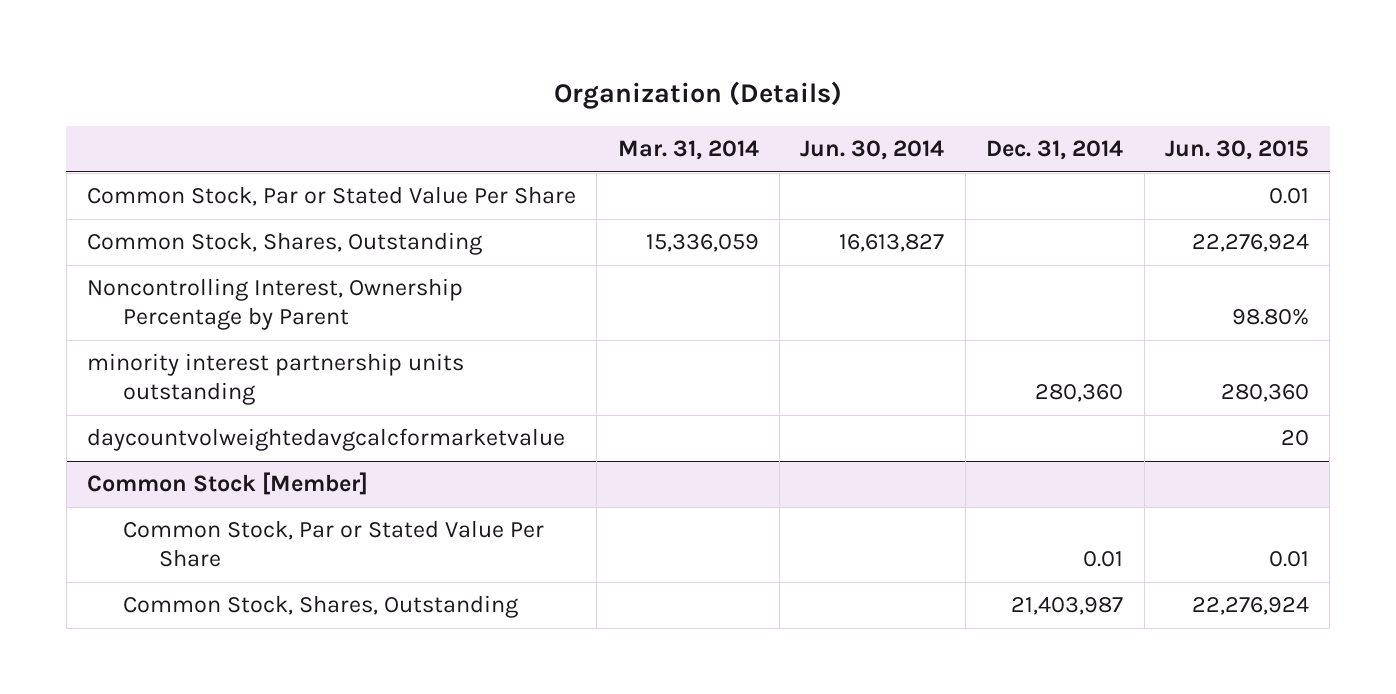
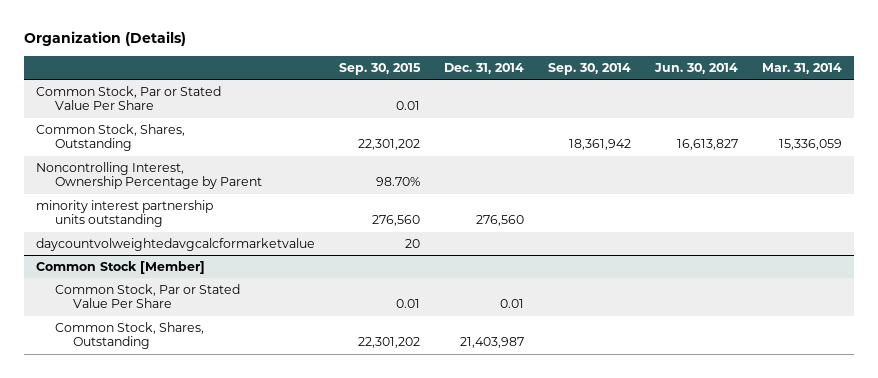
[1164,140,1309,161] Jun. 30, 2015 -> none
none -> [339,62,422,75] Sep. 30, 2015
none -> [547,62,631,75] Sep. 30, 2014
[1035,384,1124,403] 280,360 -> [476,215,525,227] 276,560

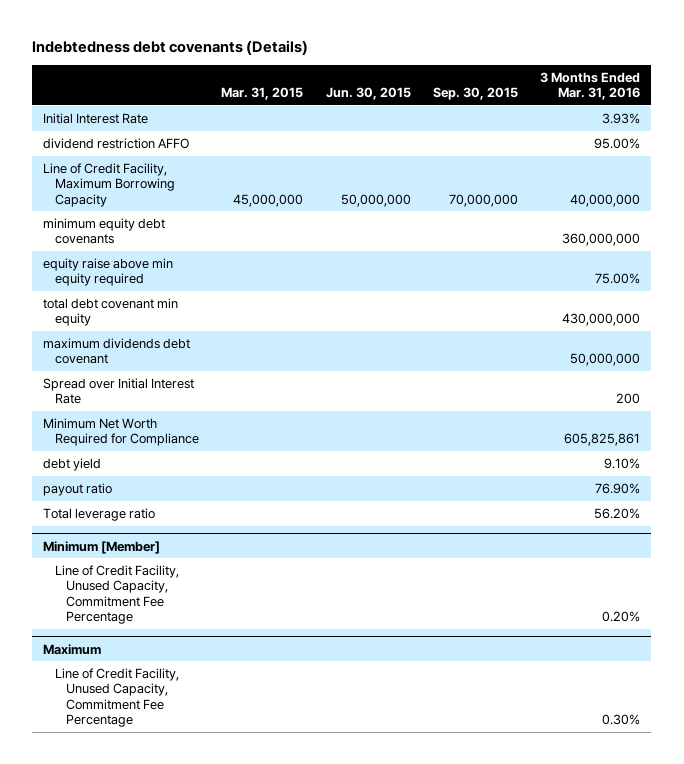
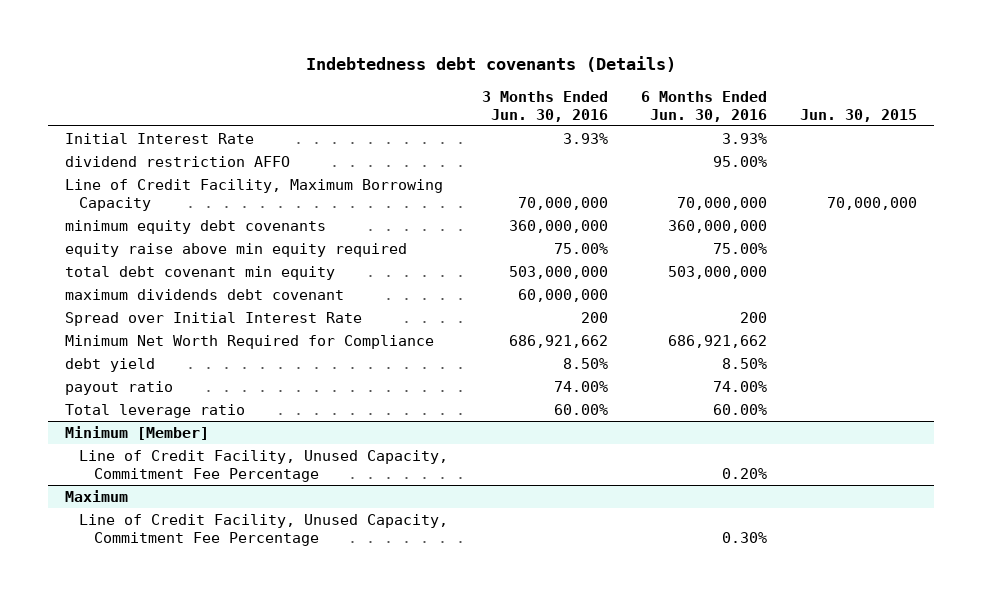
[221,87,304,101] Mar. 31, 2015 -> none
[432,87,518,101] Sep. 30, 2015 -> none
[540,71,641,101] 3 Months Ended Mar. 31, 2016 -> none
none -> [481,90,608,122] 3 Months Ended Jun. 30, 2016
none -> [641,90,768,122] 6 Months Ended Jun. 30, 2016
[340,193,411,207] 50,000,000 -> [827,196,918,210] 70,000,000

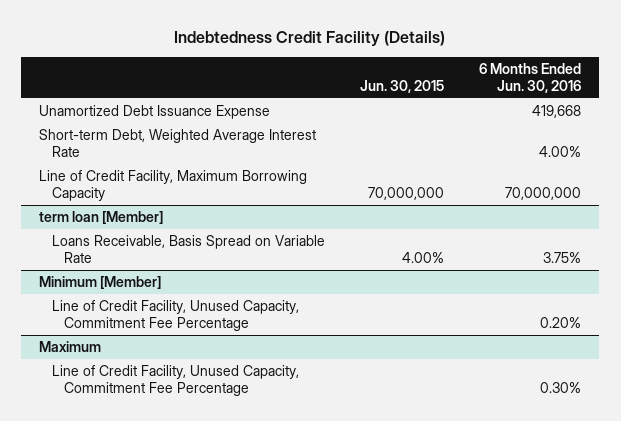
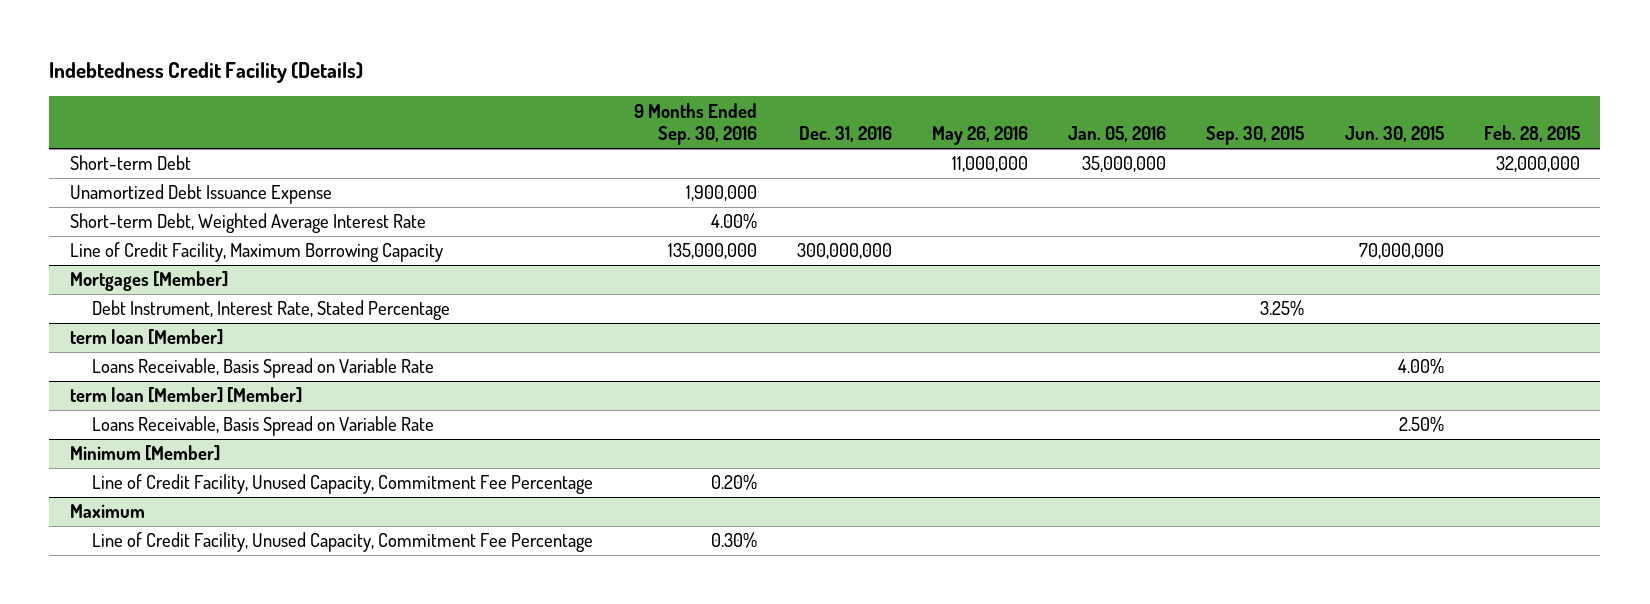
[479,63,582,93] 6 Months Ended Jun. 30, 2016 -> none
none -> [633,102,757,146] 9 Months Ended Sep. 30, 2016
none -> [798,126,892,143] Dec. 31, 2016
none -> [932,126,1029,146] May 26, 2016
none -> [1068,126,1167,143] Jan. 05, 2016
none -> [1206,126,1305,146] Sep. 30, 2015
none -> [1483,125,1580,143] Feb. 28, 2015
none -> [69,155,191,171] Short-term Debt
none -> [69,271,228,292] Mortgages [Member]
none -> [92,300,451,321] Debt Instrument, Interest Rate, Stated Percentage
none -> [69,387,302,404] term loan [Member] [Member]
none -> [92,416,435,437] Loans Receivable, Basis Spread on Variable Rate

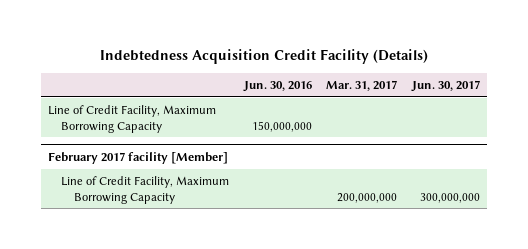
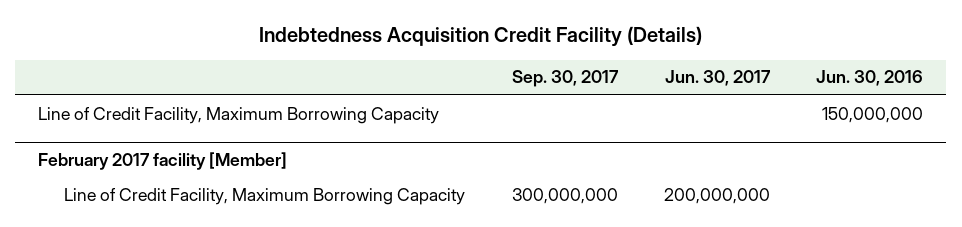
[326,80,398,92] Mar. 31, 2017 -> none
none -> [511,70,619,88] Sep. 30, 2017
[419,192,480,203] 300,000,000 -> [663,187,770,204] 200,000,000

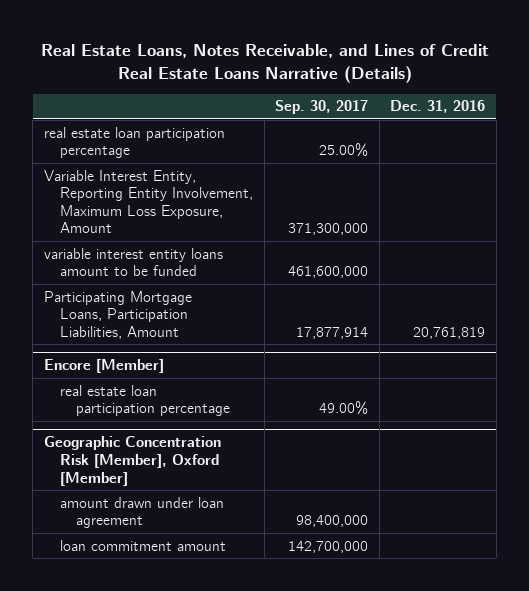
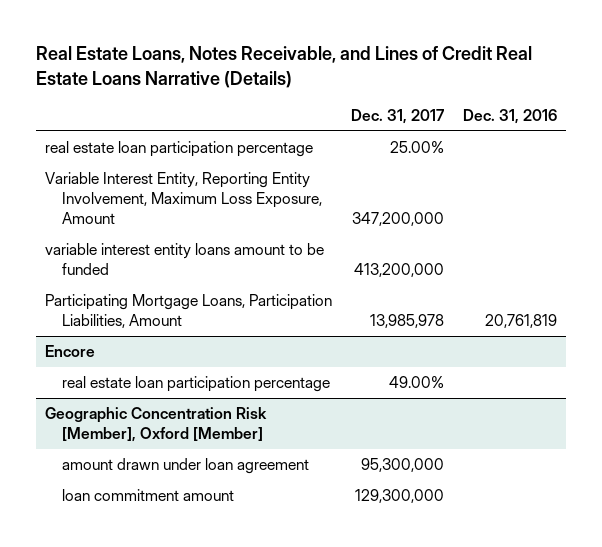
[275,100,369,115] Sep. 30, 2017 -> none
none -> [350,109,444,125] Dec. 31, 2017
[43,359,164,374] Encore [Member] -> [45,344,96,357] Encore

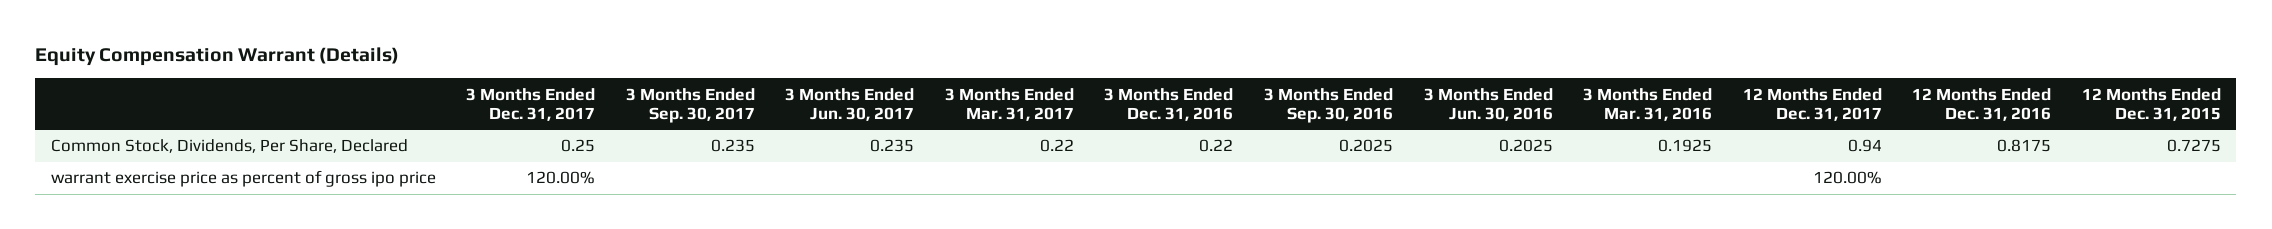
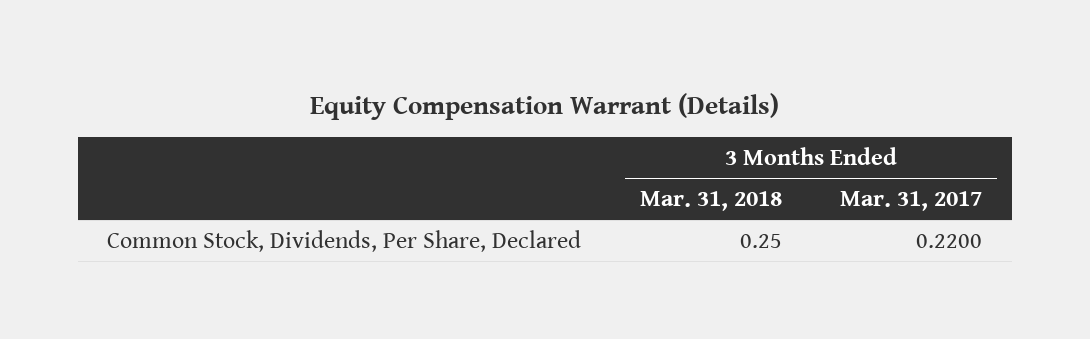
[466,87,596,121] 3 Months Ended Dec. 31, 2017 -> none
[625,87,755,123] 3 Months Ended Sep. 30, 2017 -> none
[785,87,915,121] 3 Months Ended Jun. 30, 2017 -> none
[1104,87,1234,121] 3 Months Ended Dec. 31, 2016 -> none
[1264,87,1394,123] 3 Months Ended Sep. 30, 2016 -> none
[1423,87,1553,121] 3 Months Ended Jun. 30, 2016 -> none
[1583,87,1713,121] 3 Months Ended Mar. 31, 2016 -> none
[1742,87,1882,121] 12 Months Ended Dec. 31, 2017 -> none
[1912,87,2052,121] 12 Months Ended Dec. 31, 2016 -> none
[2081,87,2221,121] 12 Months Ended Dec. 31, 2015 -> none
none -> [639,190,782,211] Mar. 31, 2018
[50,170,436,188] warrant exercise price as percent of gross ipo price -> none
[1039,139,1074,153] 0.22 -> [916,233,983,248] 0.2200

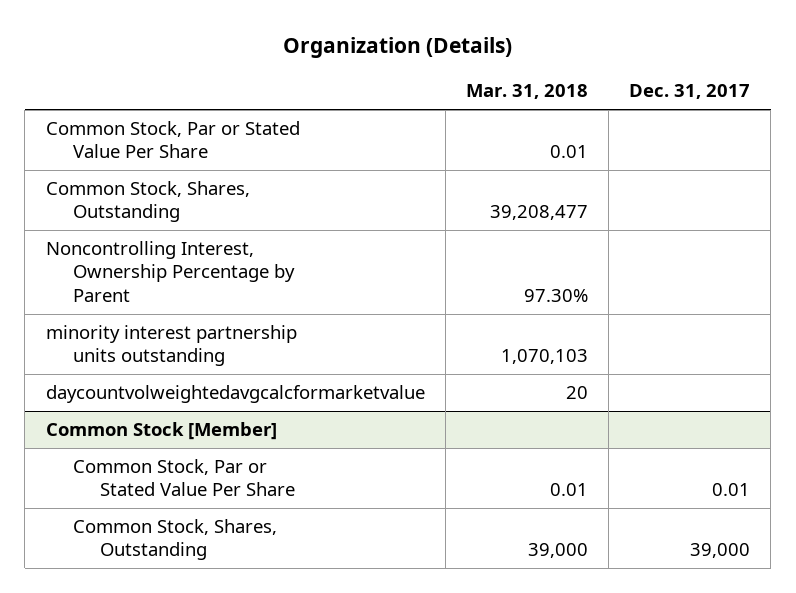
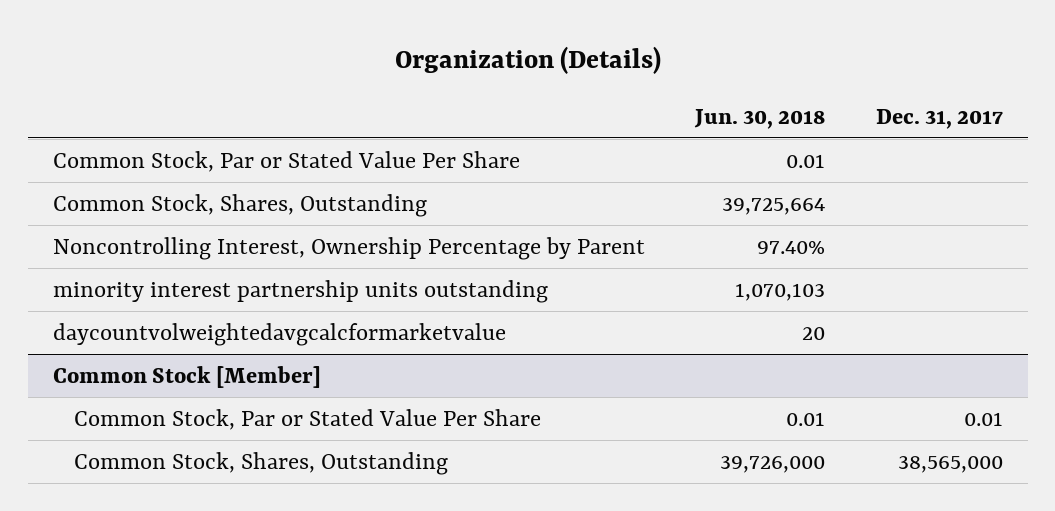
[465,83,588,99] Mar. 31, 2018 -> none
none -> [694,108,826,129] Jun. 30, 2018
[690,543,751,559] 39,000 -> [897,456,1003,474] 38,565,000

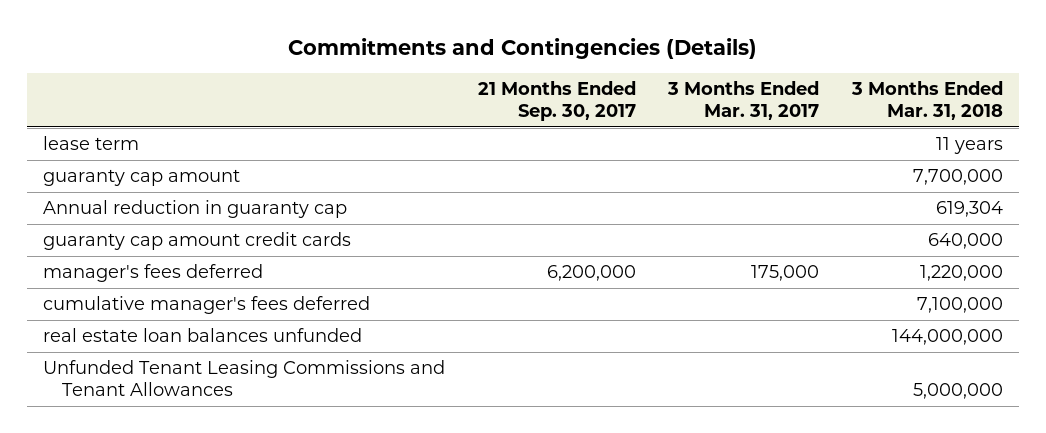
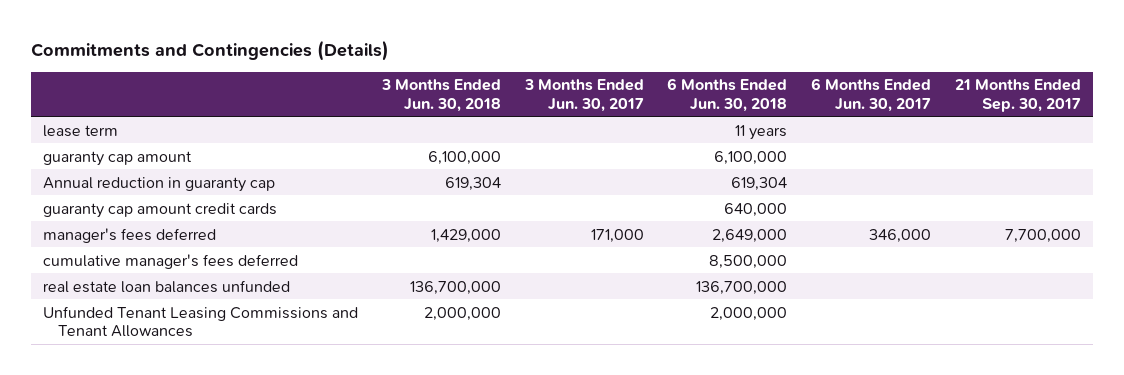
[667,81,820,121] 3 Months Ended Mar. 31, 2017 -> none
[850,81,1003,121] 3 Months Ended Mar. 31, 2018 -> none
none -> [381,79,502,112] 3 Months Ended Jun. 30, 2018
none -> [523,79,644,112] 3 Months Ended Jun. 30, 2017
none -> [667,78,788,112] 6 Months Ended Jun. 30, 2018
none -> [811,78,932,112] 6 Months Ended Jun. 30, 2017
[546,265,636,282] 6,200,000 -> [1004,228,1081,243] 7,700,000

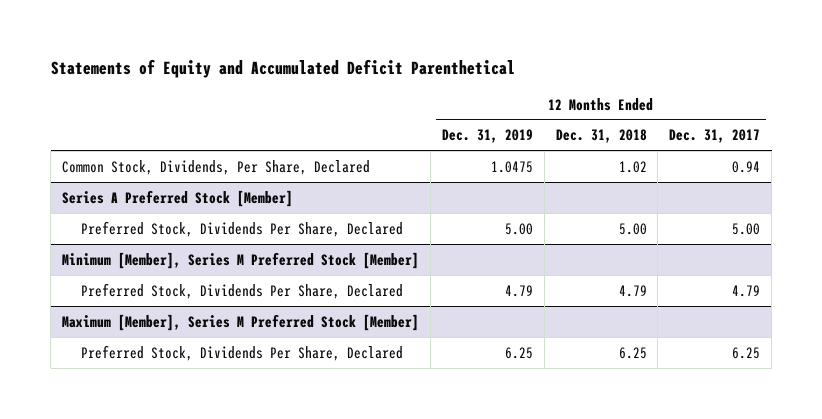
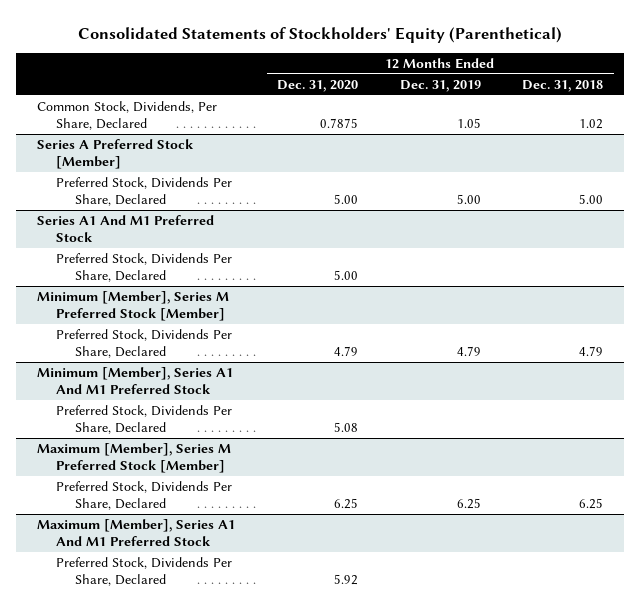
[50,59,515,79] Statements of Equity and Accumulated Deficit Parenthetical -> [78,26,563,43] Consolidated Statements of Stockholders' Equity (Parenthetical)
[669,129,761,144] Dec. 31, 2017 -> none
none -> [277,79,359,92] Dec. 31, 2020
[490,160,533,173] 1.0475 -> [456,117,481,128] 1.05
none -> [37,215,215,242] Series A1 And M1 Preferred Stock
none -> [56,253,233,282] Preferred Stock, Dividends Per Share, Declared
none -> [37,367,234,394] Minimum [Member], Series A1 And M1 Preferred Stock
none -> [56,405,233,434] Preferred Stock, Dividends Per Share, Declared
none -> [37,519,236,546] Maximum [Member], Series A1 And M1 Preferred Stock
none -> [56,557,233,586] Preferred Stock, Dividends Per Share, Declared

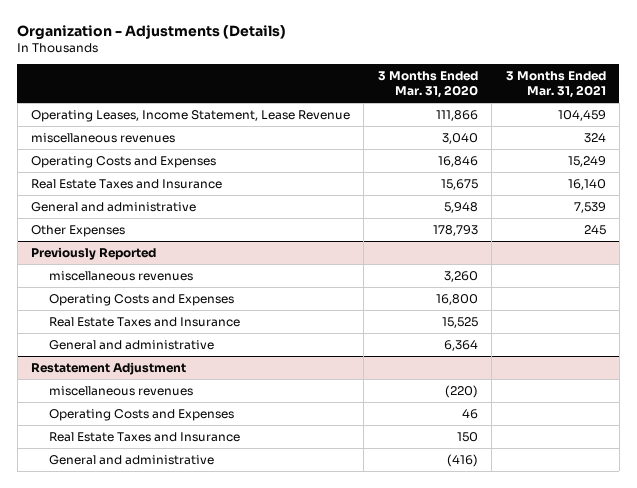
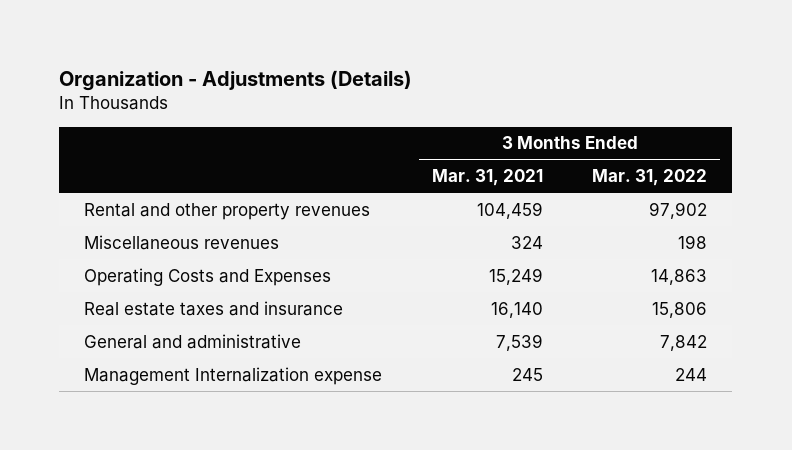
[377,71,478,99] 3 Months Ended Mar. 31, 2020 -> none
none -> [592,169,708,187] Mar. 31, 2022
[31,110,351,123] Operating Leases, Income Statement, Lease Revenue -> [84,202,371,220] Rental and other property revenues
[31,133,176,144] miscellaneous revenues -> [84,234,280,250] Miscellaneous revenues
[31,179,223,190] Real Estate Taxes and Insurance -> [84,300,344,316] Real estate taxes and insurance
[31,247,157,261] Previously Reported -> none
[48,271,193,282] miscellaneous revenues -> none
[48,294,234,307] Operating Costs and Expenses -> none
[48,317,240,328] Real Estate Taxes and Insurance -> none
[48,340,214,351] General and administrative -> none
[31,362,187,376] Restatement Adjustment -> none
[48,386,193,397] miscellaneous revenues -> none
[48,409,234,422] Operating Costs and Expenses -> none
[48,432,240,443] Real Estate Taxes and Insurance -> none
[48,455,214,466] General and administrative -> none
[31,225,126,238] Other Expenses -> [84,366,383,385] Management Internalization expense

